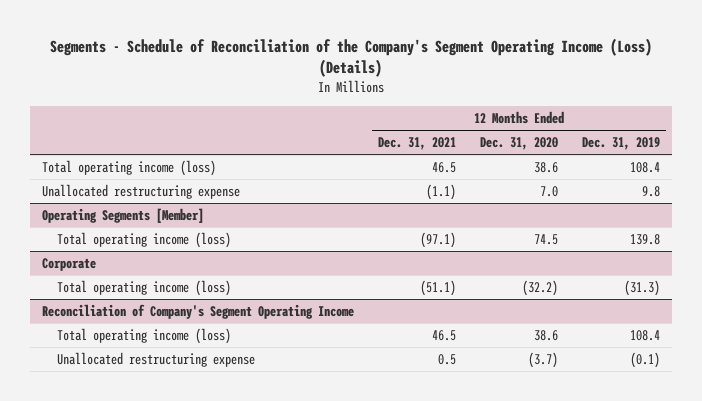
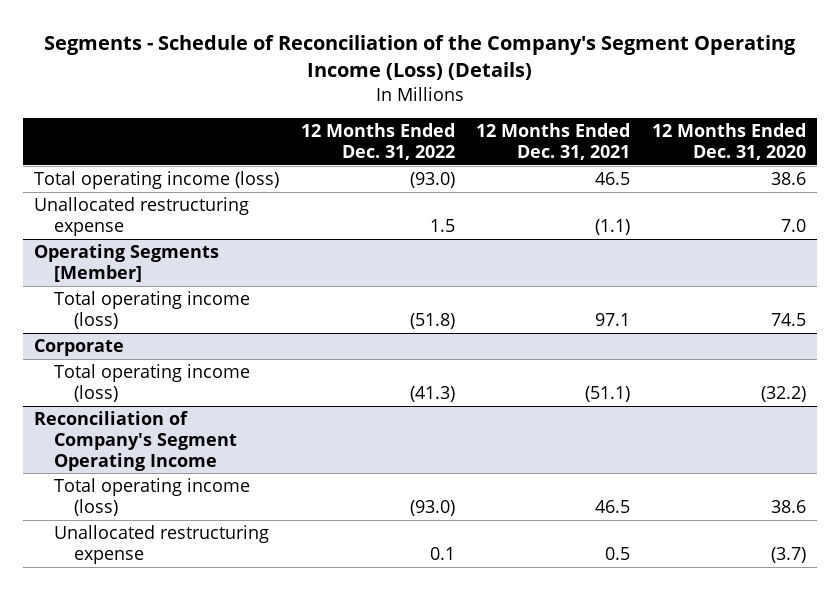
[582,137,661,151] Dec. 31, 2019 -> none
none -> [300,123,455,160] 12 Months Ended Dec. 31, 2022
[419,232,456,249] (97.1) -> [595,312,631,326] 97.1

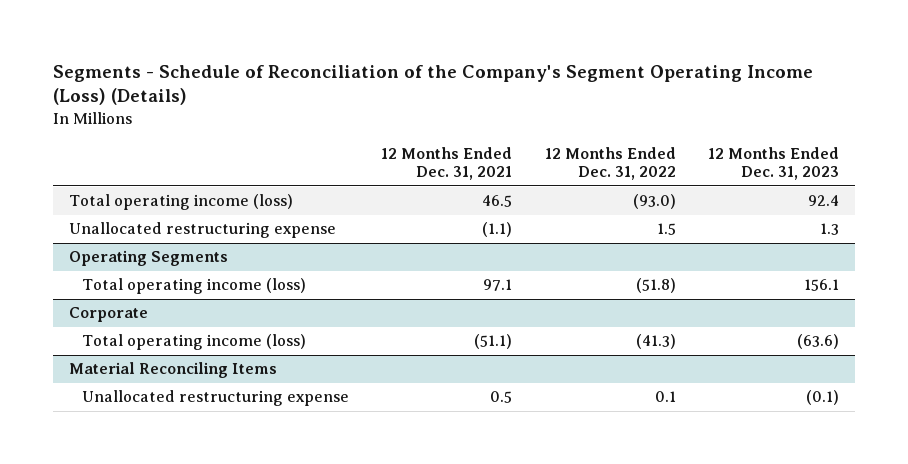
[651,123,806,160] 12 Months Ended Dec. 31, 2020 -> none
none -> [707,147,839,181] 12 Months Ended Dec. 31, 2023
[33,244,219,282] Operating Segments [Member] -> [69,250,229,267] Operating Segments
[53,478,250,516] Total operating income (loss) -> none
[33,411,237,471] Reconciliation of Company's Segment Operating Income -> [69,362,278,379] Material Reconciling Items

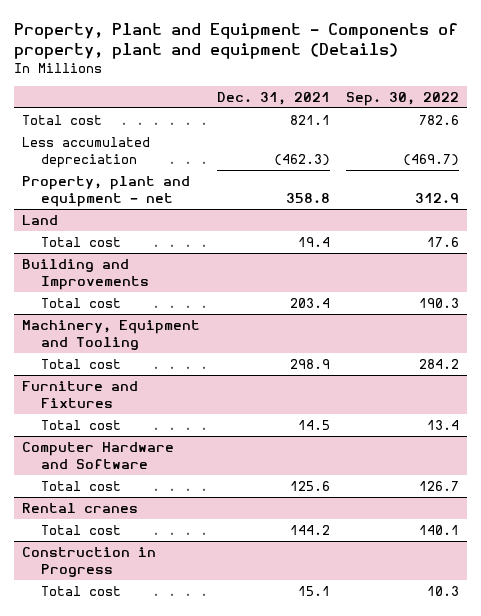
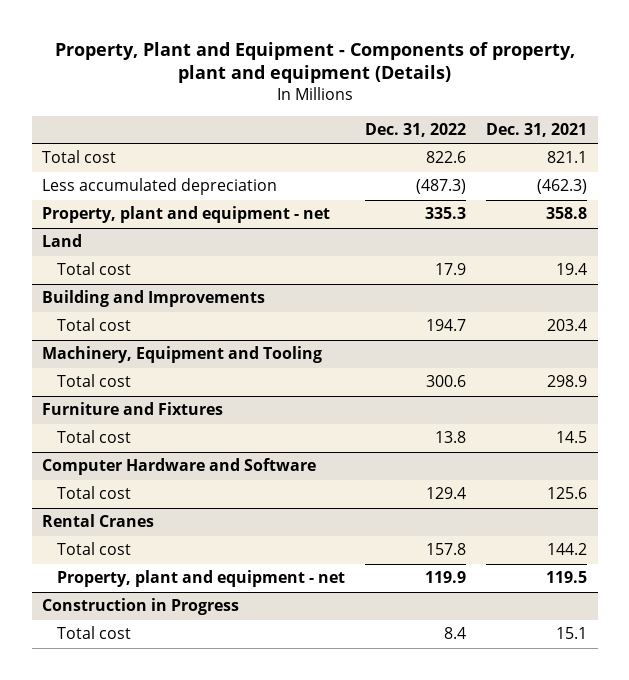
[345,92,459,107] Sep. 30, 2022 -> none
none -> [365,123,467,138] Dec. 31, 2022
[22,502,139,513] Rental cranes -> [41,514,154,528] Rental Cranes
none -> [57,570,346,588] Property, plant and equipment - net

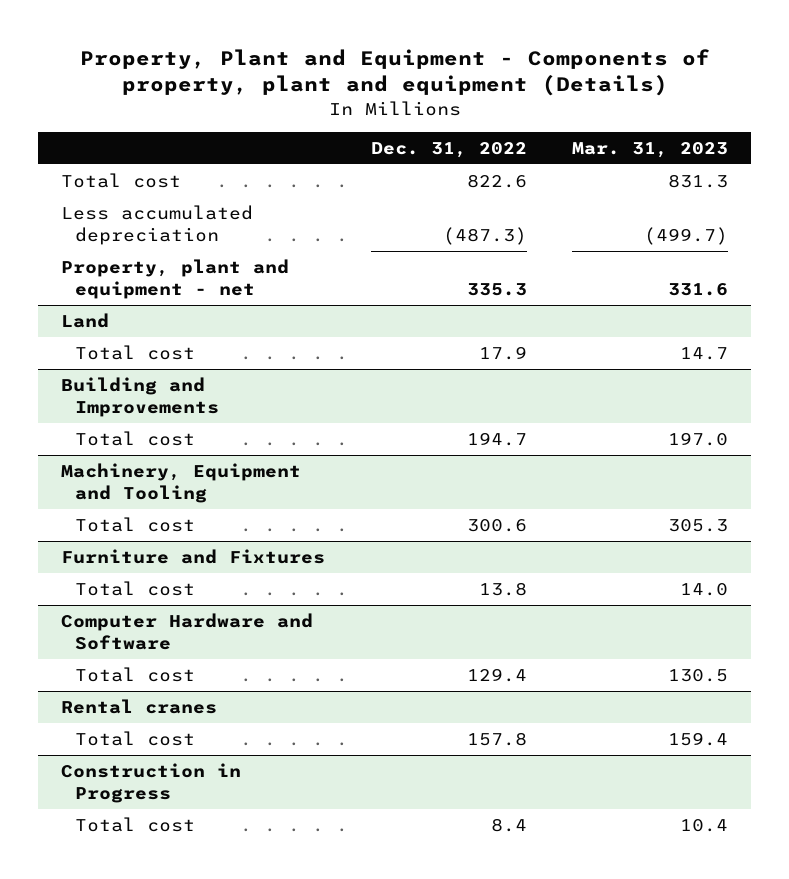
[486,123,588,138] Dec. 31, 2021 -> none
none -> [572,141,729,158] Mar. 31, 2023
[41,514,154,528] Rental Cranes -> [61,699,218,715] Rental cranes
[57,570,346,588] Property, plant and equipment - net -> none

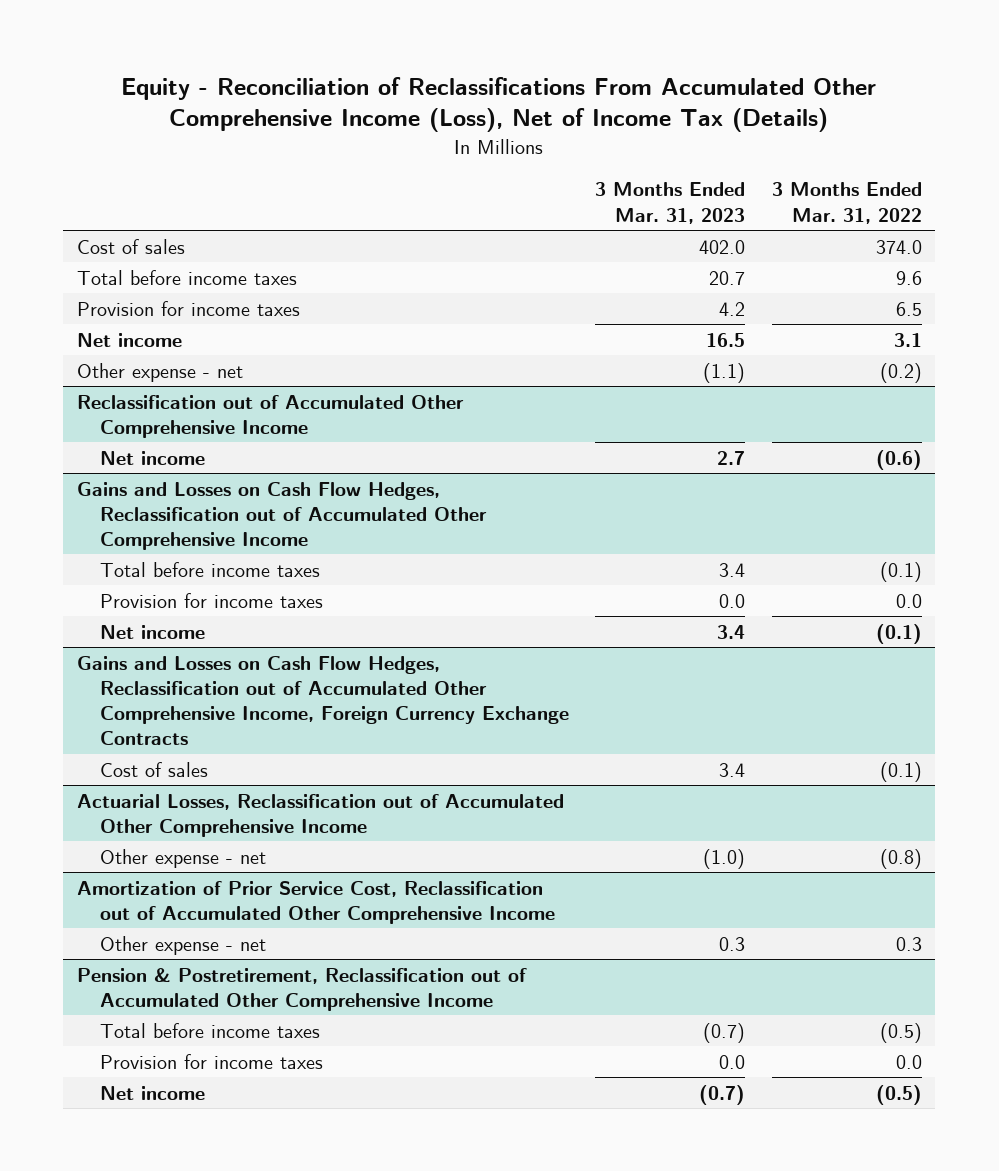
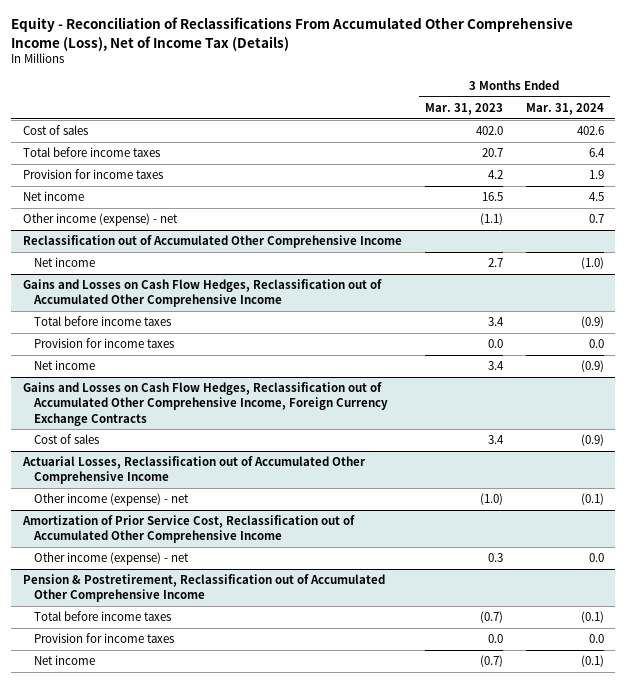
[771,182,922,224] 3 Months Ended Mar. 31, 2022 -> none
none -> [525,102,604,115] Mar. 31, 2024
[76,362,243,382] Other expense - net -> [22,213,178,227] Other income (expense) - net
[99,848,266,868] Other expense - net -> [33,493,189,507] Other income (expense) - net
[99,935,266,955] Other expense - net -> [33,552,189,566] Other income (expense) - net

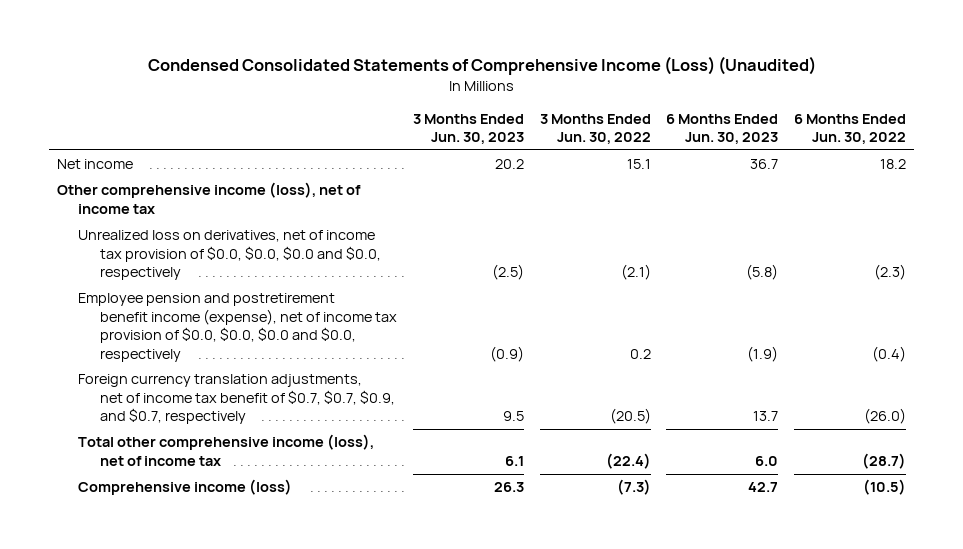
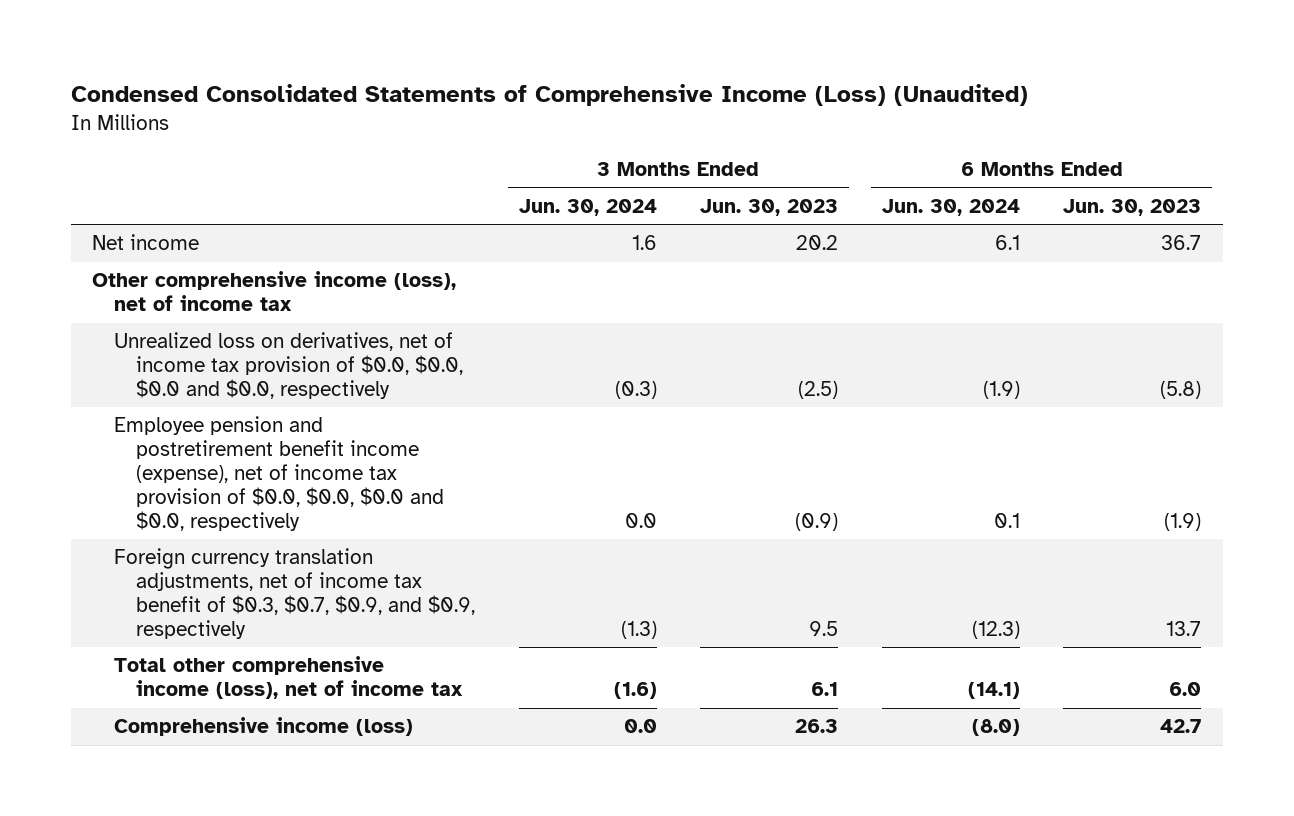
[539,113,651,144] 3 Months Ended Jun. 30, 2022 -> none
[794,113,907,144] 6 Months Ended Jun. 30, 2022 -> none
none -> [518,198,657,216] Jun. 30, 2024
none -> [881,198,1020,216] Jun. 30, 2024
[78,374,395,425] Foreign currency translation adjustments, net of income tax benefit of $0.7, $0.7, $0.9, and $0.7, respectively -> [114,548,476,639] Foreign currency translation adjustments, net of income tax benefit of $0.3, $0.7, $0.9, and $0.9, respectively

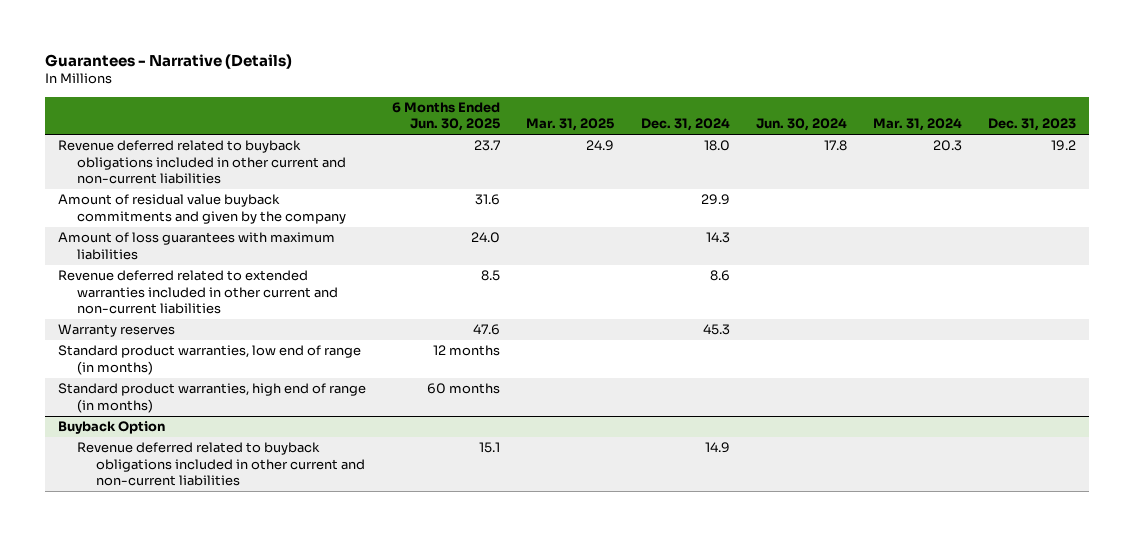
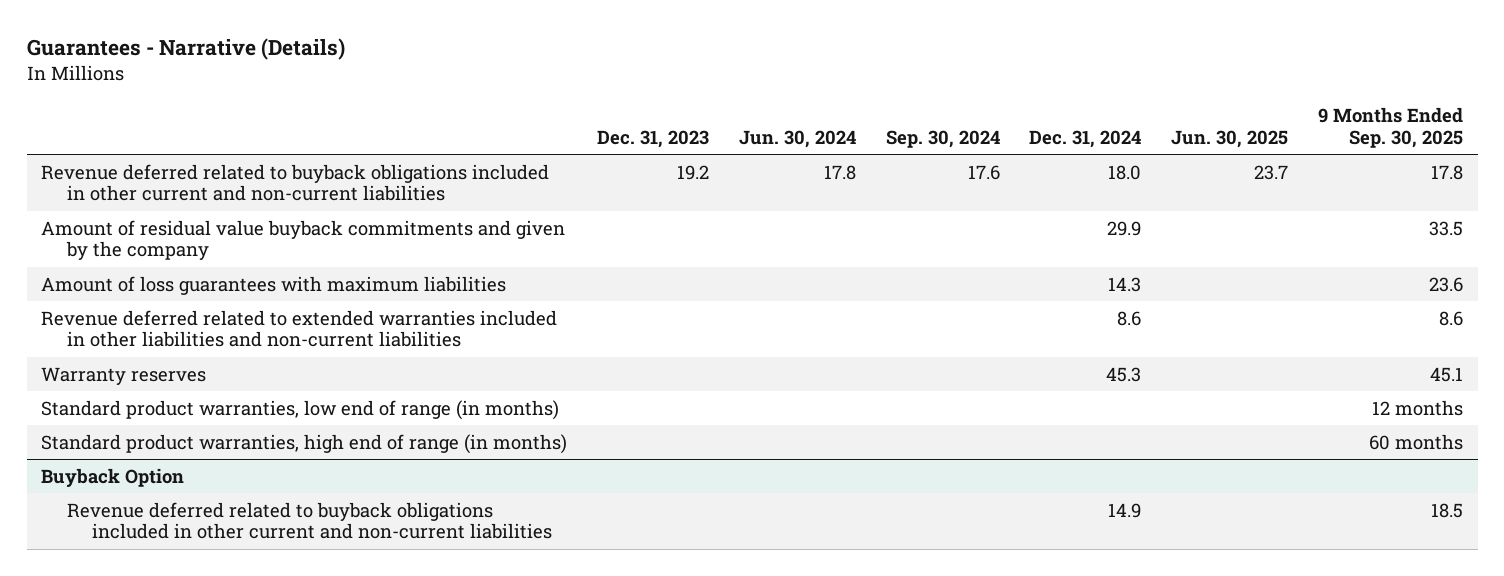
[392,102,501,132] 6 Months Ended Jun. 30, 2025 -> none
[526,118,615,132] Mar. 31, 2025 -> none
[872,118,962,132] Mar. 31, 2024 -> none
none -> [885,129,1000,148] Sep. 30, 2024
none -> [1171,129,1289,148] Jun. 30, 2025
none -> [1317,107,1463,148] 9 Months Ended Sep. 30, 2025
[58,270,339,315] Revenue deferred related to extended warranties included in other current and non-current liabilities -> [41,309,558,348] Revenue deferred related to extended warranties included in other liabilities and non-current liabilities

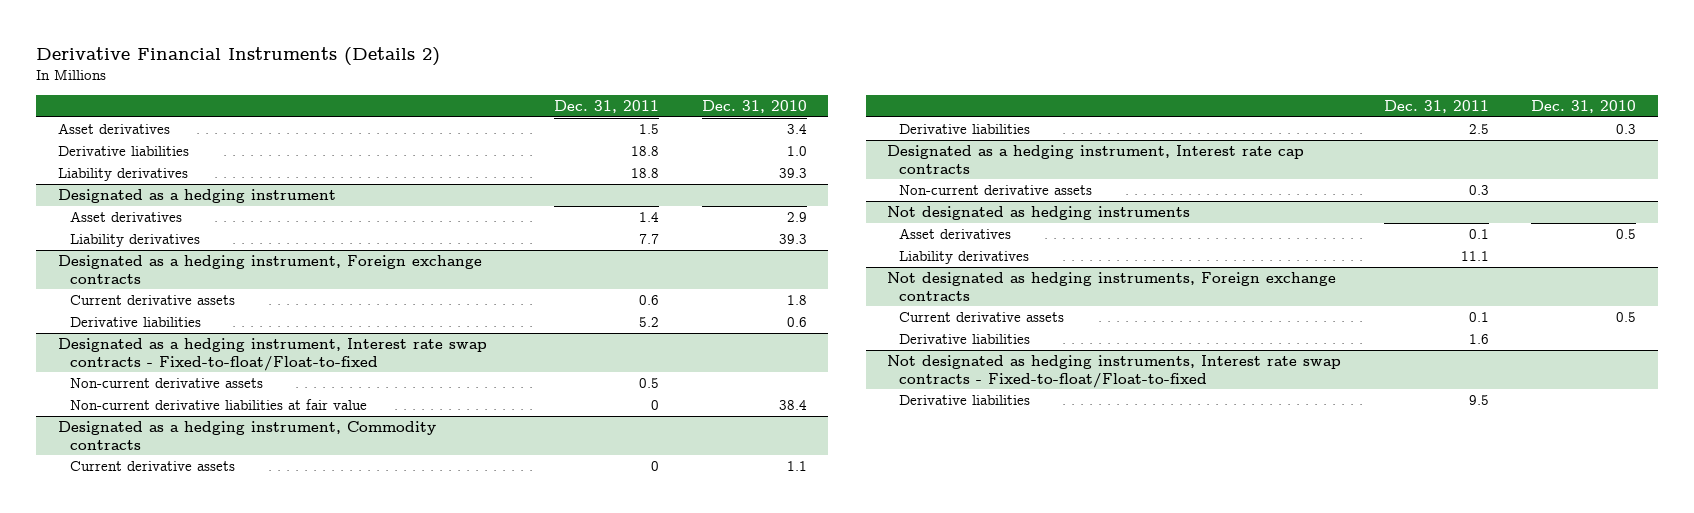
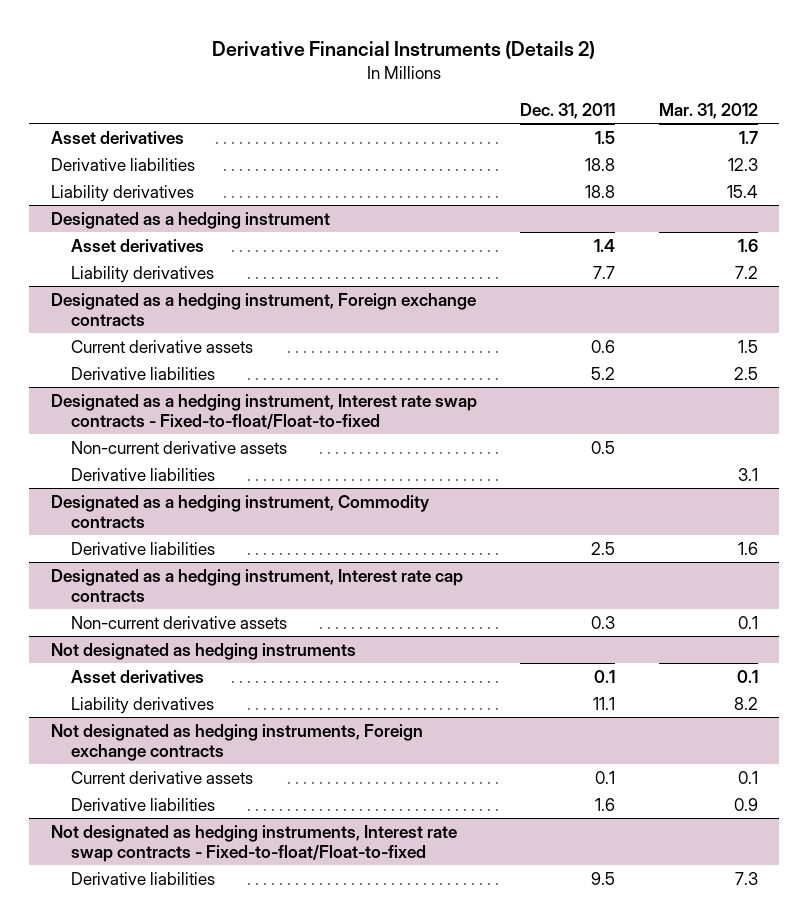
[701,100,807,114] Dec. 31, 2010 -> none
none -> [658,102,758,119] Mar. 31, 2012
[69,398,367,410] Non-current derivative liabilities at fair value -> none
none -> [71,467,216,481] Derivative liabilities
[69,460,235,471] Current derivative assets -> none

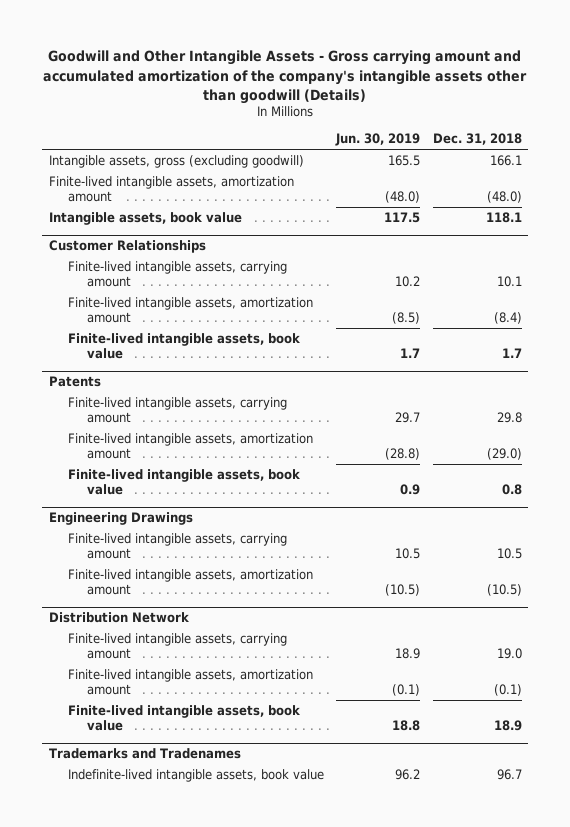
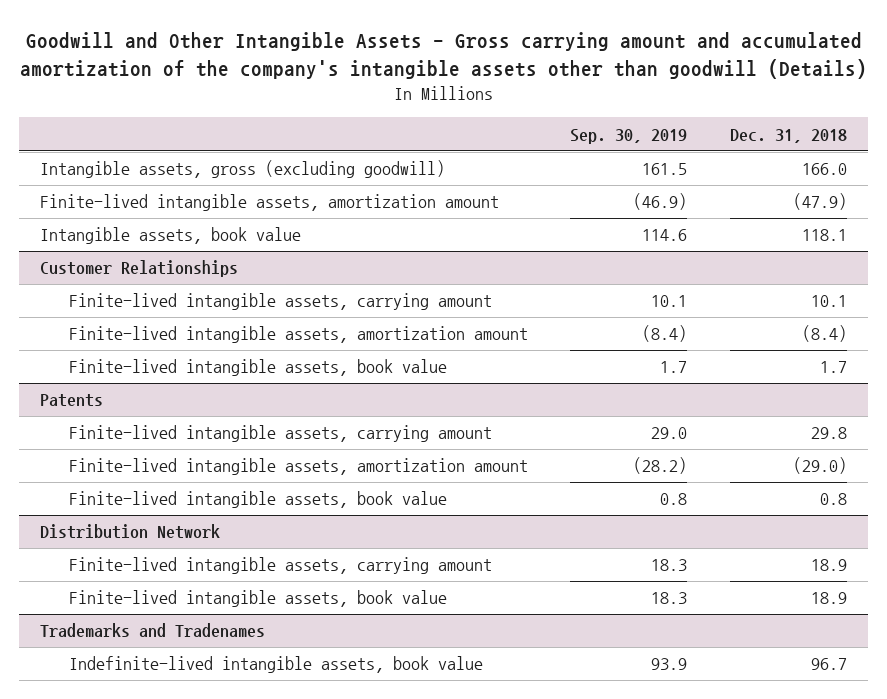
[335,133,421,147] Jun. 30, 2019 -> none
none -> [570,128,688,144] Sep. 30, 2019
[489,154,522,166] 166.1 -> [801,163,847,176] 166.0
[486,191,522,204] (48.0) -> [792,193,847,211] (47.9)
[48,512,193,526] Engineering Drawings -> none
[67,532,287,560] Finite-lived intangible assets, carrying amount -> none
[67,568,313,596] Finite-lived intangible assets, amortization amount -> none
[67,668,313,696] Finite-lived intangible assets, amortization amount -> none
[496,648,522,660] 19.0 -> [810,559,847,572] 18.9

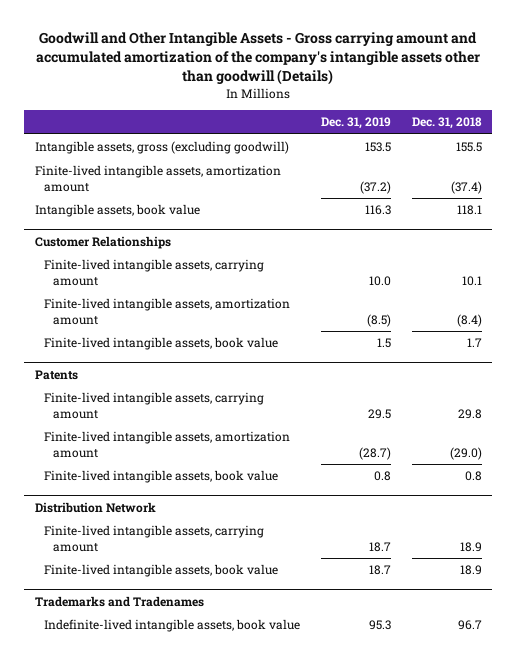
[570,128,688,144] Sep. 30, 2019 -> none
none -> [320,117,391,130] Dec. 31, 2019
[801,163,847,176] 166.0 -> [455,142,482,153] 155.5
[792,193,847,211] (47.9) -> [450,180,482,194] (37.4)

